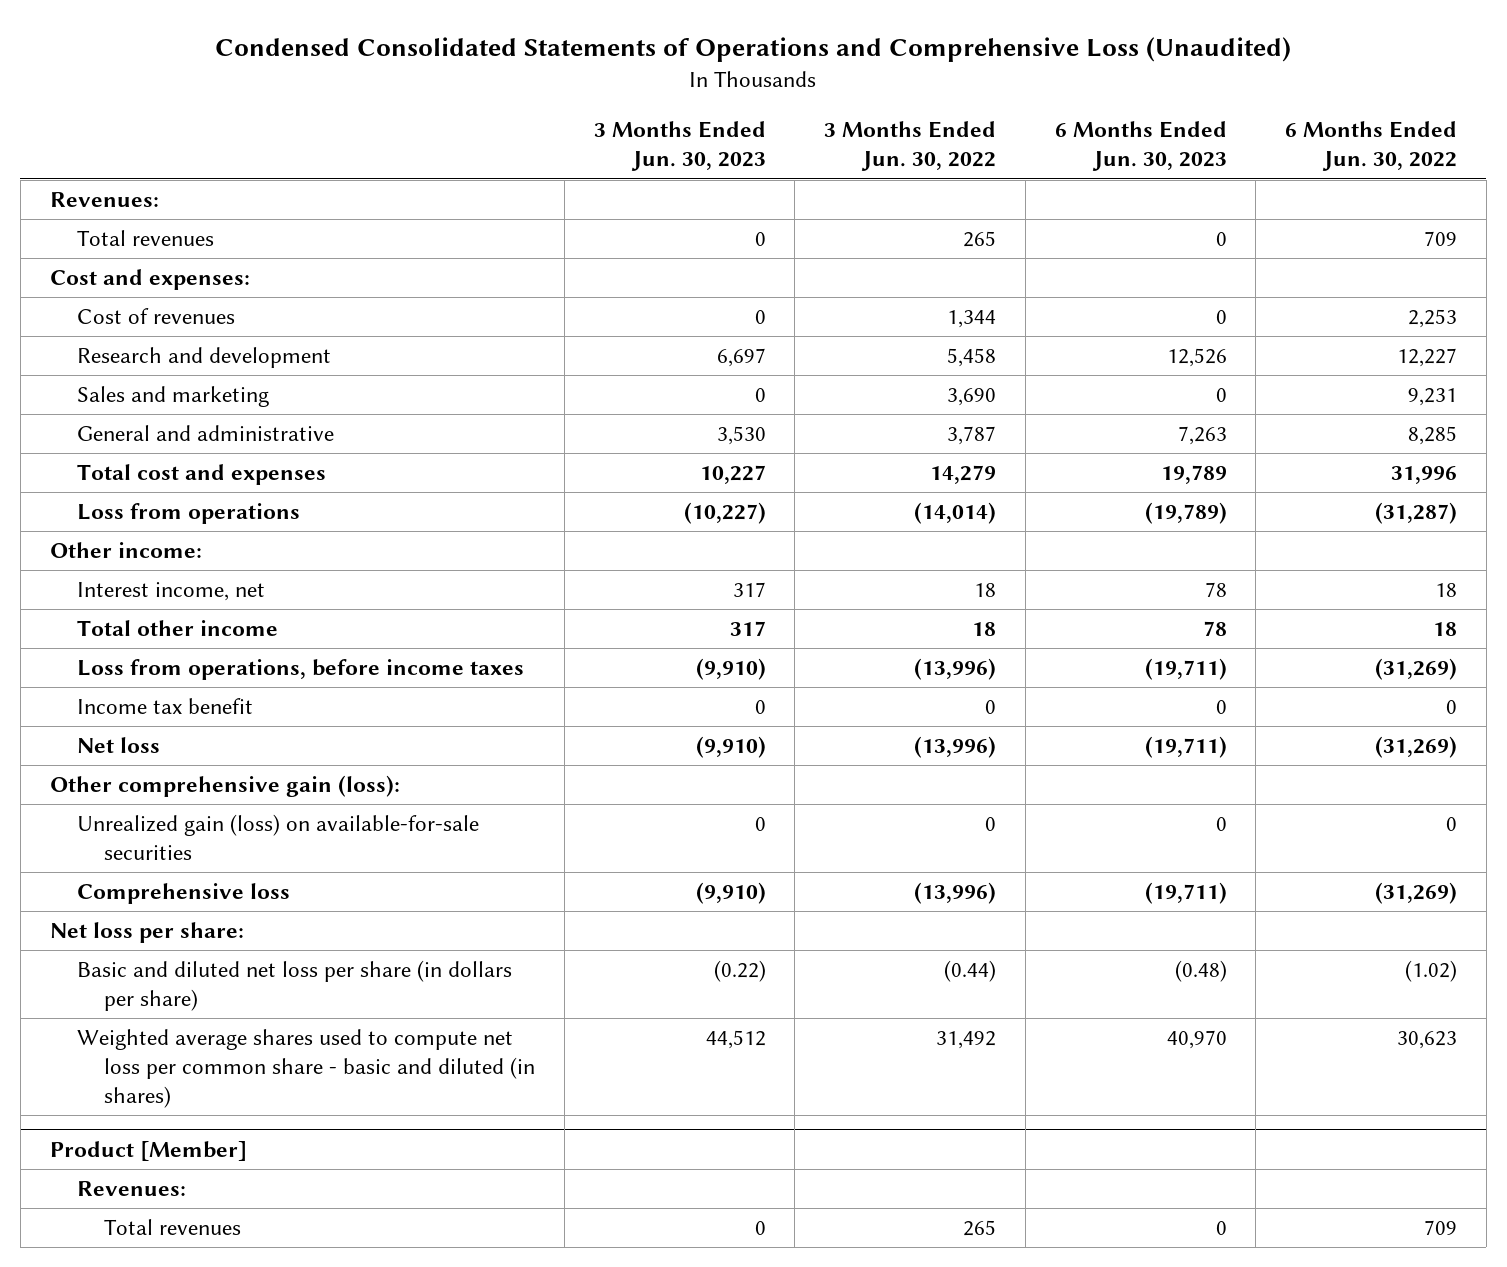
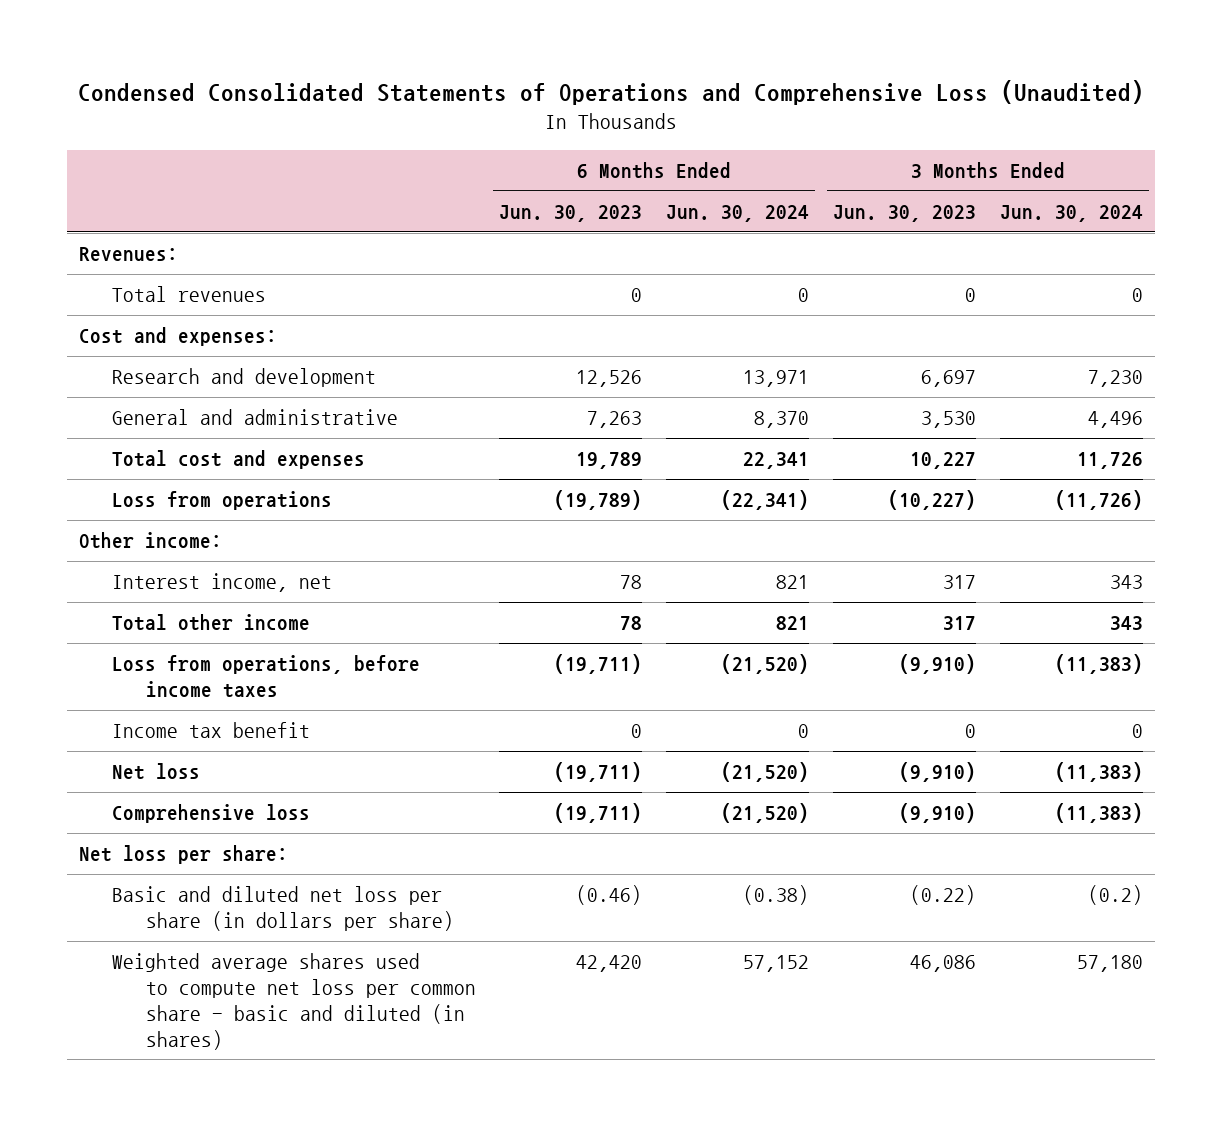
[824,121,997,172] 3 Months Ended Jun. 30, 2022 -> none
[1285,121,1458,172] 6 Months Ended Jun. 30, 2022 -> none
none -> [666,205,810,223] Jun. 30, 2024
none -> [1000,205,1144,223] Jun. 30, 2024
[76,308,235,325] Cost of revenues -> none
[76,386,269,408] Sales and marketing -> none
[49,775,400,798] Other comprehensive gain (loss): -> none
[76,814,479,861] Unrealized gain (loss) on available-for-sale securities -> none
[49,1140,247,1161] Product [Member] -> none
[76,1181,186,1197] Revenues: -> none
[103,1219,241,1236] Total revenues -> none
[1174,960,1227,983] (0.48) -> [576,885,643,906] (0.46)
[705,1030,766,1050] 44,512 -> [910,955,977,973] 46,086
[1166,1030,1227,1050] 40,970 -> [576,955,643,973] 42,420

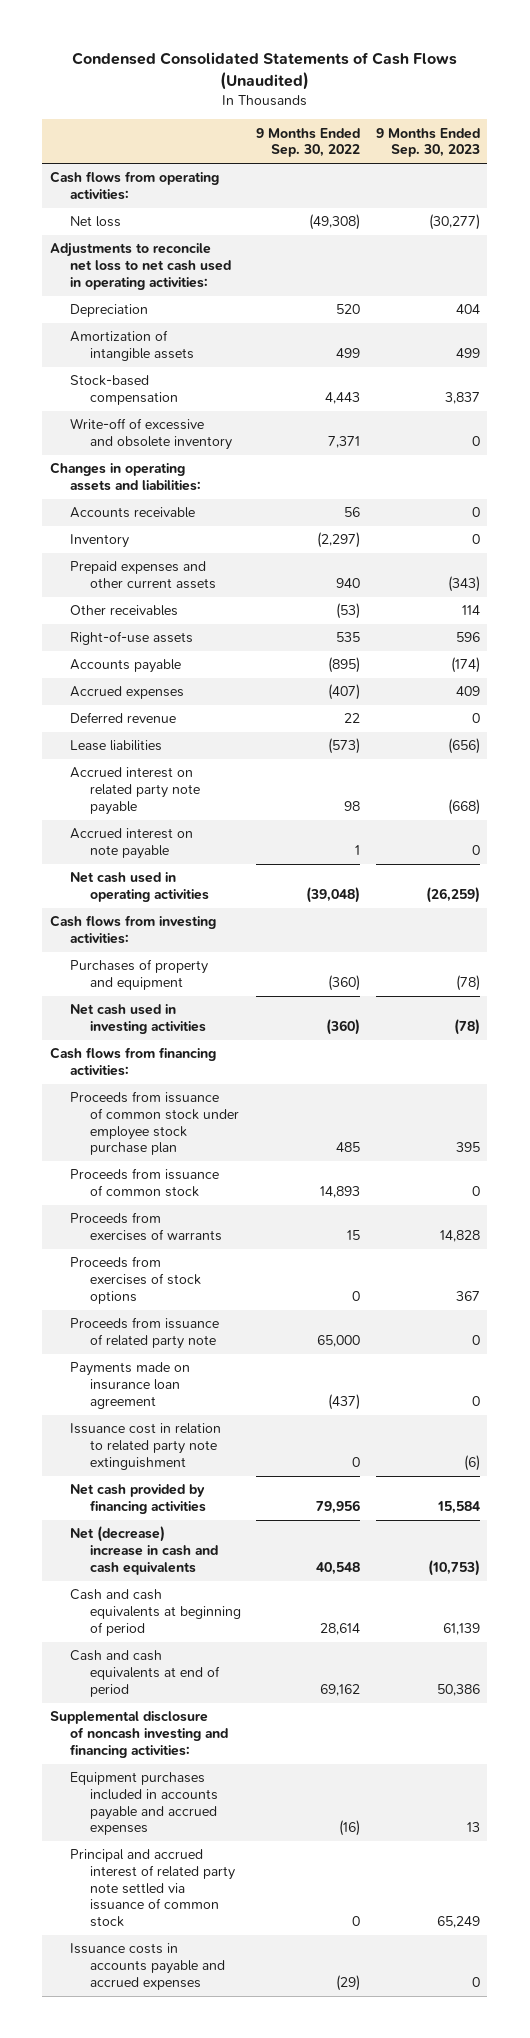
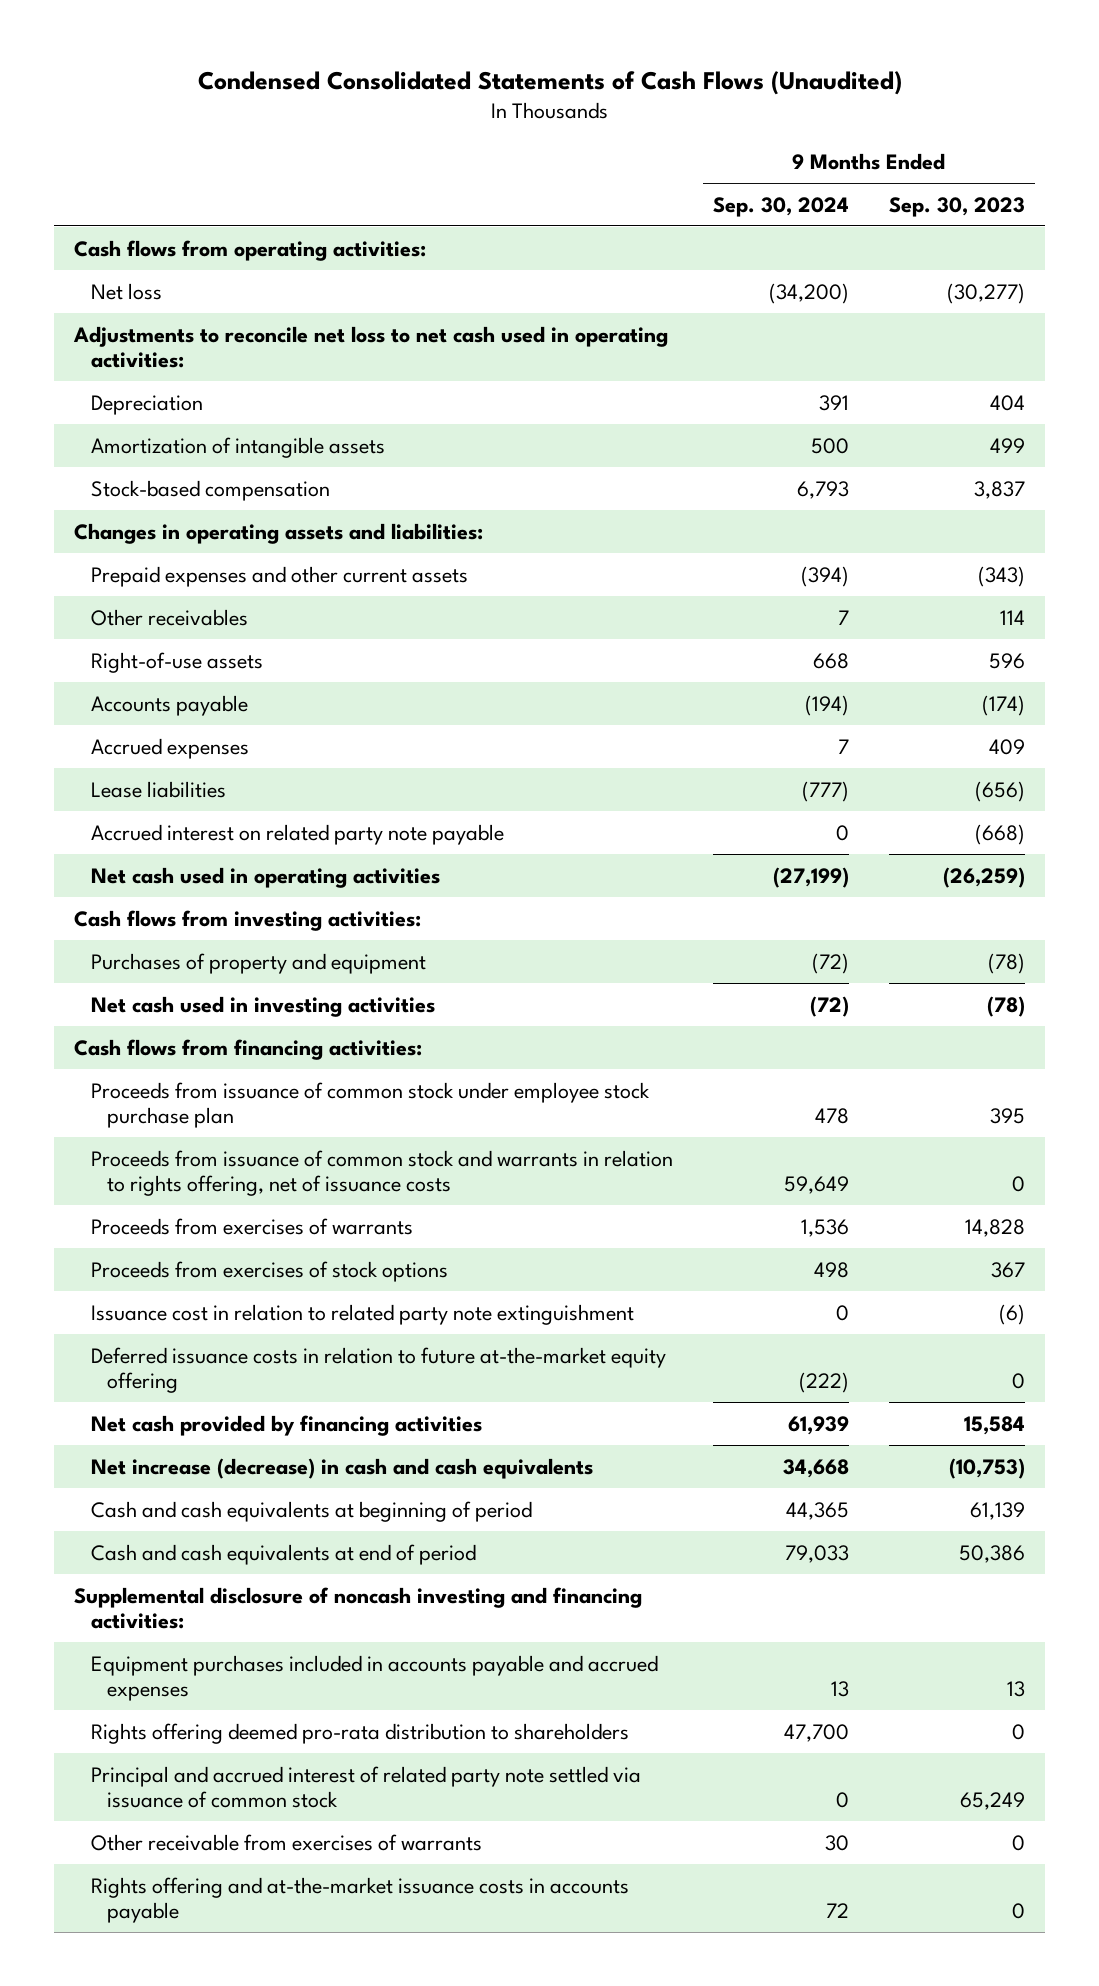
[256,127,361,158] 9 Months Ended Sep. 30, 2022 -> none
none -> [712,196,849,217] Sep. 30, 2024
[69,418,232,451] Write-off of excessive and obsolete inventory -> none
[69,507,195,519] Accounts receivable -> none
[69,534,129,549] Inventory -> none
[69,712,176,724] Deferred revenue -> none
[69,828,193,860] Accrued interest on note payable -> none
[69,1168,219,1198] Proceeds from issuance of common stock -> none
none -> [90,1149,673,1197] Proceeds from issuance of common stock and warrants in relation to rights offering, net of issuance costs
[69,1317,219,1350] Proceeds from issuance of related party note -> none
[69,1362,190,1409] Payments made on insurance loan agreement -> none
none -> [90,1346,666,1394] Deferred issuance costs in relation to future at-the-market equity offering
[69,1526,218,1575] Net (decrease) increase in cash and cash equivalents -> [90,1457,593,1479] Net increase (decrease) in cash and cash equivalents
none -> [90,1722,629,1744] Rights offering deemed pro-rata distribution to shareholders
[69,1943,225,1990] Issuance costs in accounts payable and accrued expenses -> none
none -> [90,1833,482,1851] Other receivable from exercises of warrants
none -> [90,1876,629,1924] Rights offering and at-the-market issuance costs in accounts payable

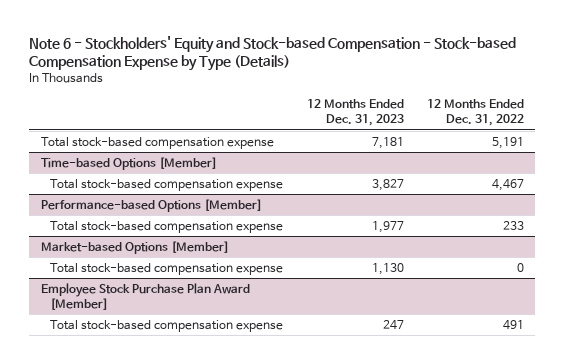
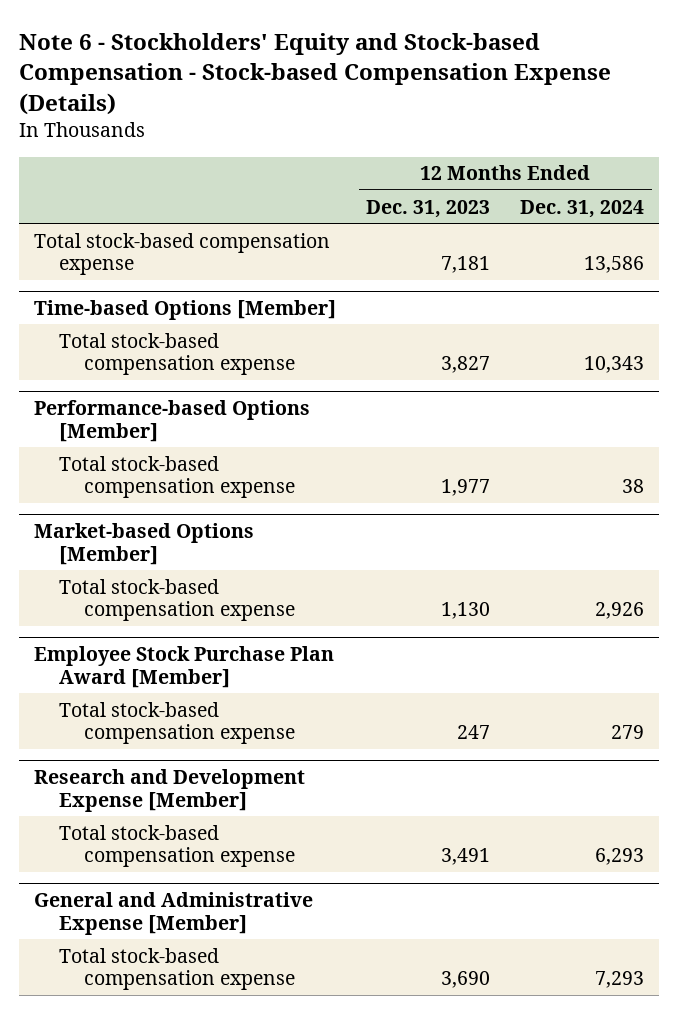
[29,35,517,71] Note 6 - Stockholders' Equity and Stock-based Compensation - Stock-based Compensation Expense by Type (Details) -> [19,32,612,115] Note 6 - Stockholders' Equity and Stock-based Compensation - Stock-based Compensation Expense (Details)
[426,99,524,127] 12 Months Ended Dec. 31, 2022 -> none
none -> [520,199,645,218] Dec. 31, 2024
none -> [34,768,306,812] Research and Development Expense [Member]
none -> [59,824,296,868] Total stock-based compensation expense
none -> [34,891,314,935] General and Administrative Expense [Member]
none -> [59,947,296,991] Total stock-based compensation expense

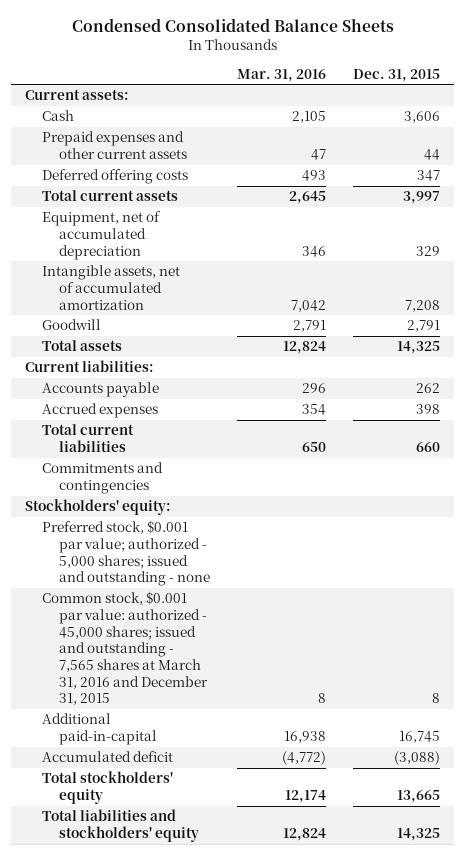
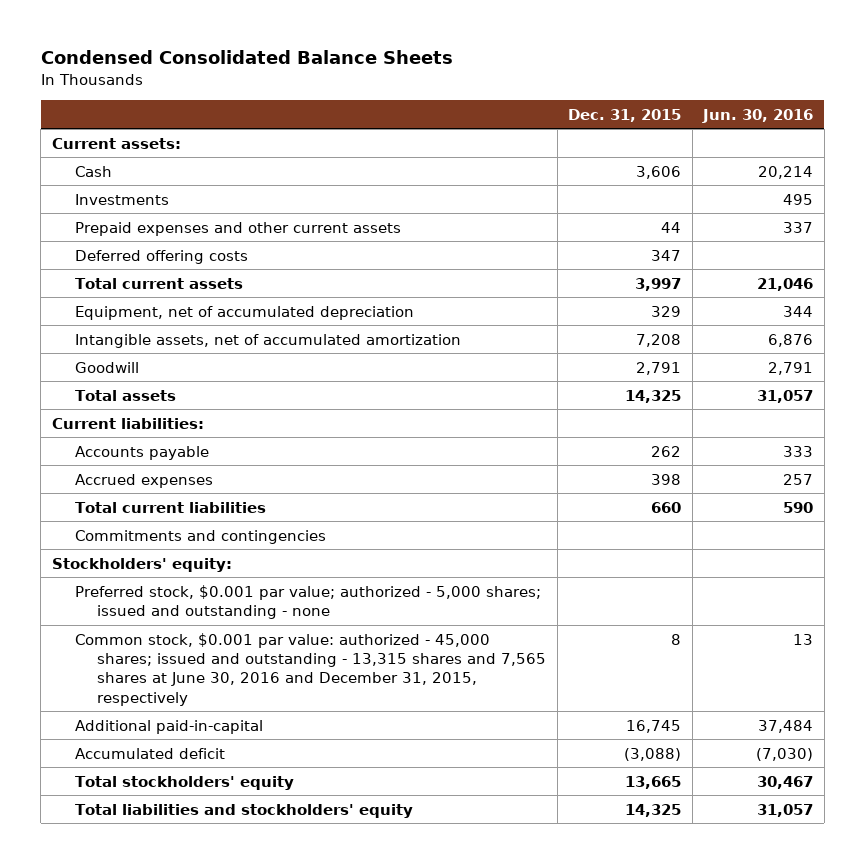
[237,68,327,82] Mar. 31, 2016 -> none
none -> [702,108,814,123] Jun. 30, 2016
none -> [74,193,169,205] Investments
[41,591,209,706] Common stock, $0.001 par value: authorized - 45,000 shares; issued and outstanding - 7,565 shares at March 31, 2016 and December 31, 2015 -> [74,632,547,706] Common stock, $0.001 par value: authorized - 45,000 shares; issued and outstanding - 13,315 shares and 7,565 shares at June 30, 2016 and December 31, 2015, respectively

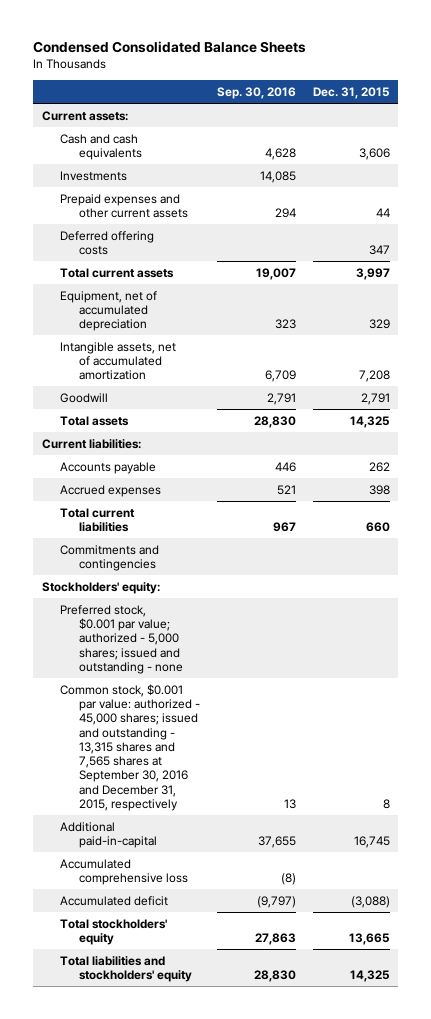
[702,108,814,123] Jun. 30, 2016 -> none
none -> [216,87,296,100] Sep. 30, 2016
[74,165,112,177] Cash -> [60,133,143,161] Cash and cash equivalents
[74,632,547,706] Common stock, $0.001 par value: authorized - 45,000 shares; issued and outstanding - 13,315 shares and 7,565 shares at June 30, 2016 and December 31, 2015, respectively -> [60,683,201,811] Common stock, $0.001 par value: authorized - 45,000 shares; issued and outstanding - 13,315 shares and 7,565 shares at September 30, 2016 and December 31, 2015, respectively
none -> [60,858,189,886] Accumulated comprehensive loss

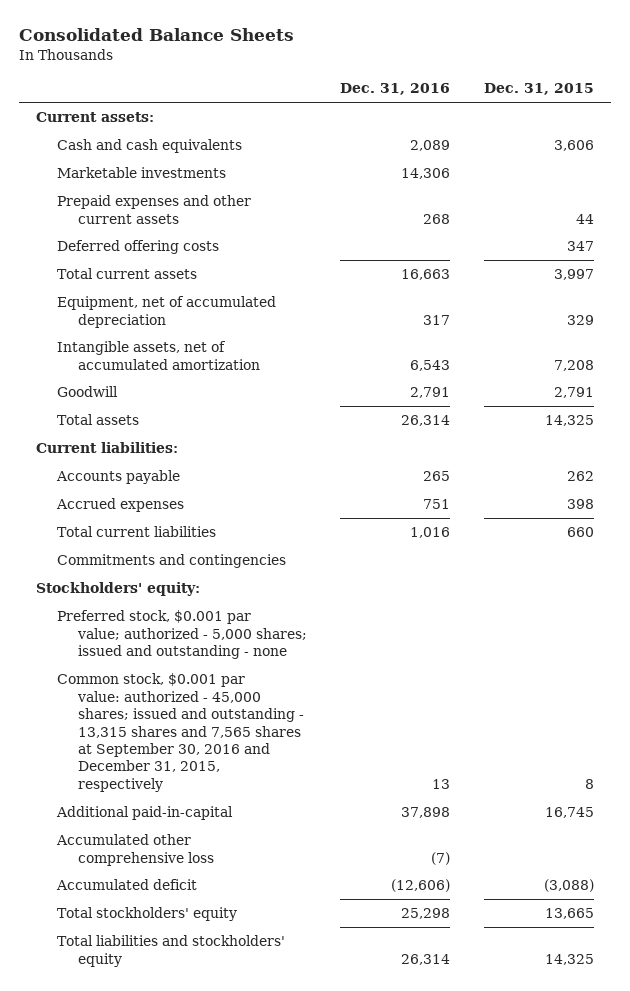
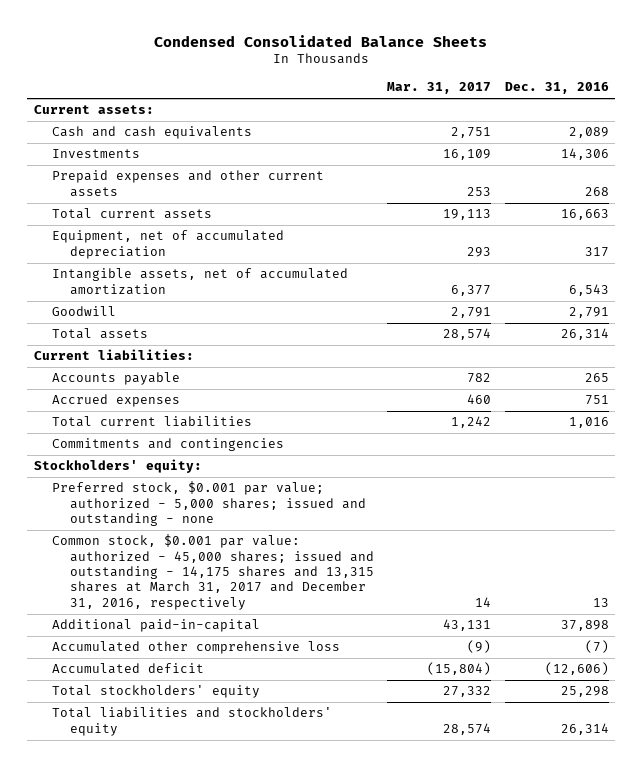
[18,27,294,41] Consolidated Balance Sheets -> [154,34,488,47] Condensed Consolidated Balance Sheets
[483,83,594,96] Dec. 31, 2015 -> none
none -> [387,82,492,95] Mar. 31, 2017
[56,167,226,179] Marketable investments -> [51,149,140,159] Investments
[56,240,219,255] Deferred offering costs -> none
[56,673,304,792] Common stock, $0.001 par value: authorized - 45,000 shares; issued and outstanding - 13,315 shares and 7,565 shares at September 30, 2016 and December 31, 2015, respectively -> [51,534,375,610] Common stock, $0.001 par value: authorized - 45,000 shares; issued and outstanding - 14,175 shares and 13,315 shares at March 31, 2017 and December 31, 2016, respectively

